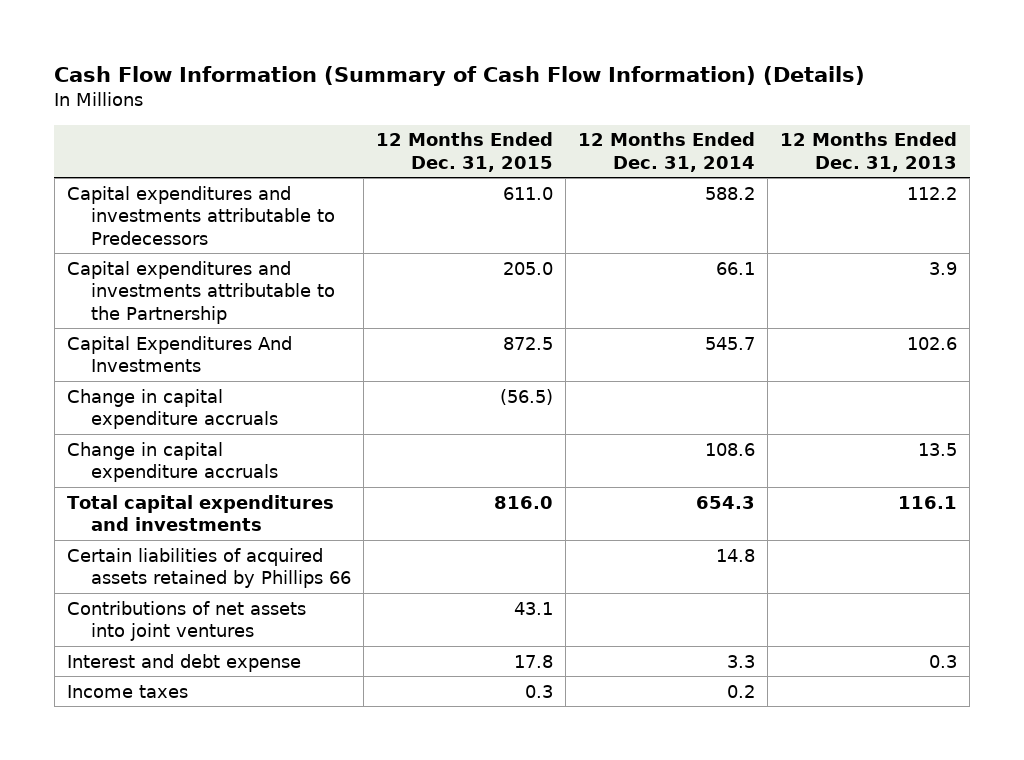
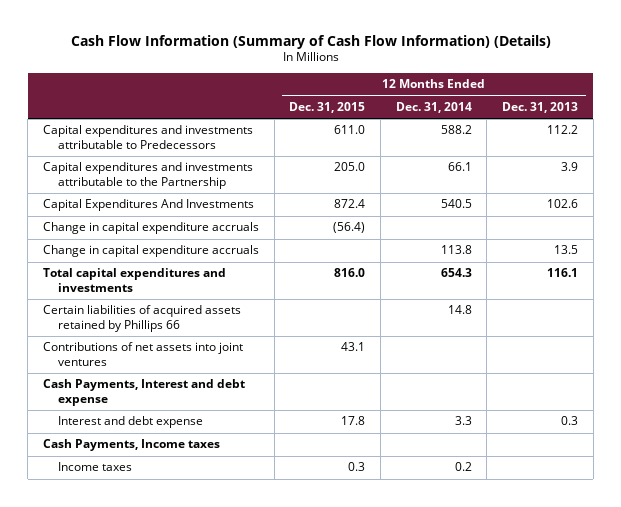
[502,336,553,350] 872.5 -> [334,199,366,209] 872.4
[704,336,755,350] 545.7 -> [440,199,472,209] 540.5
[499,388,553,405] (56.5) -> [333,222,366,234] (56.4)
[704,442,755,456] 108.6 -> [440,245,472,255] 113.8
none -> [42,379,245,407] Cash Payments, Interest and debt expense
none -> [42,439,220,452] Cash Payments, Income taxes

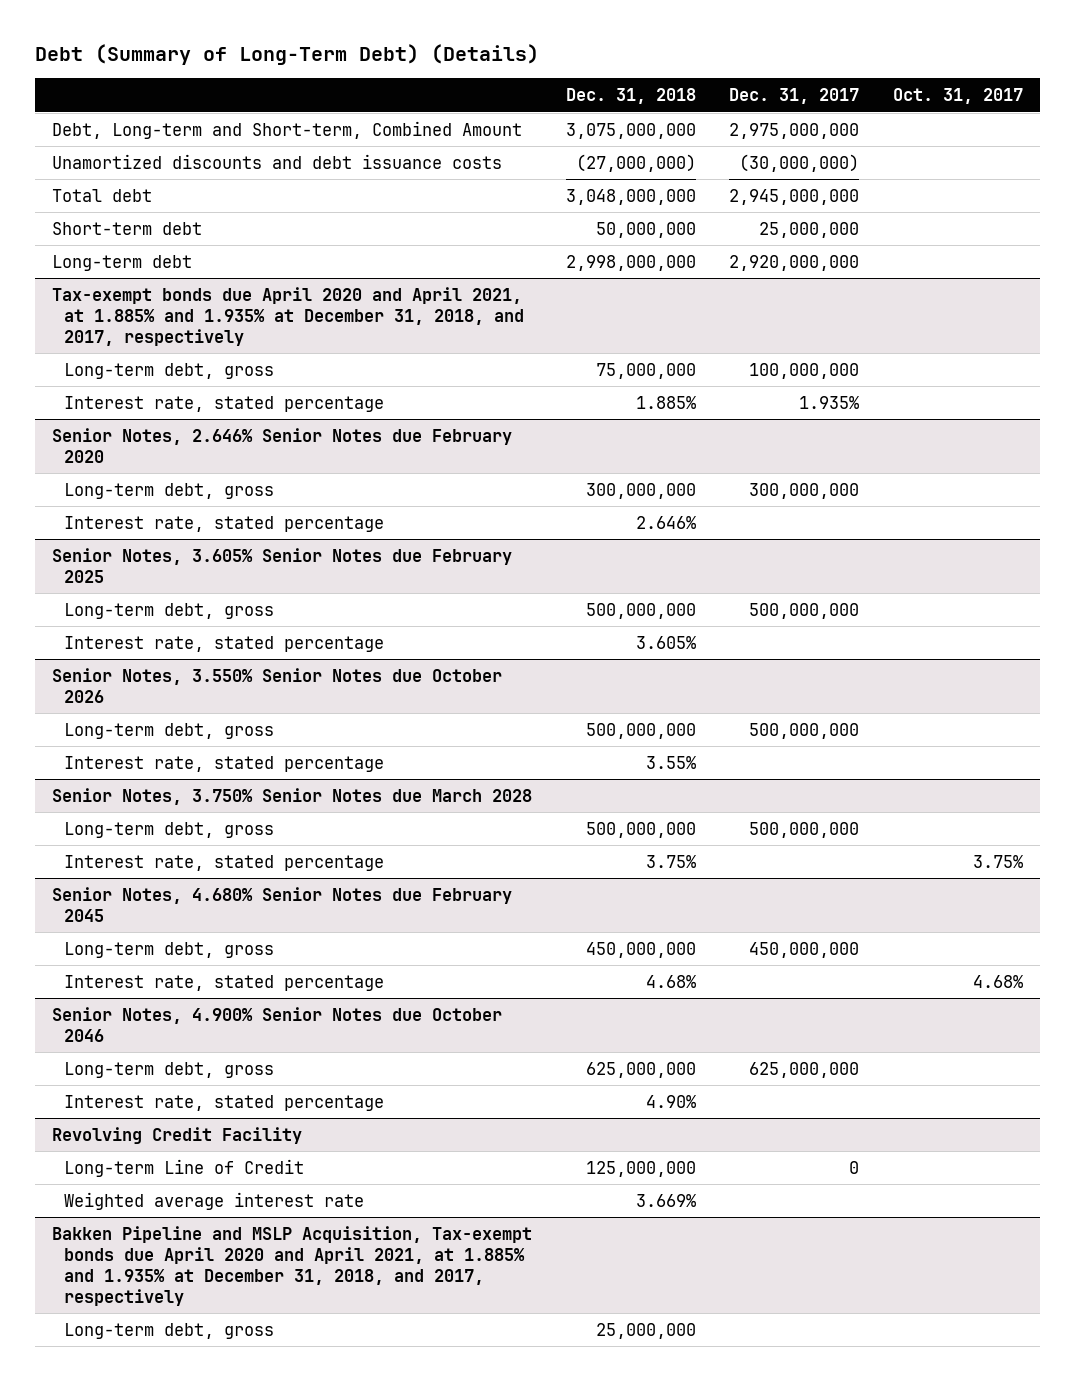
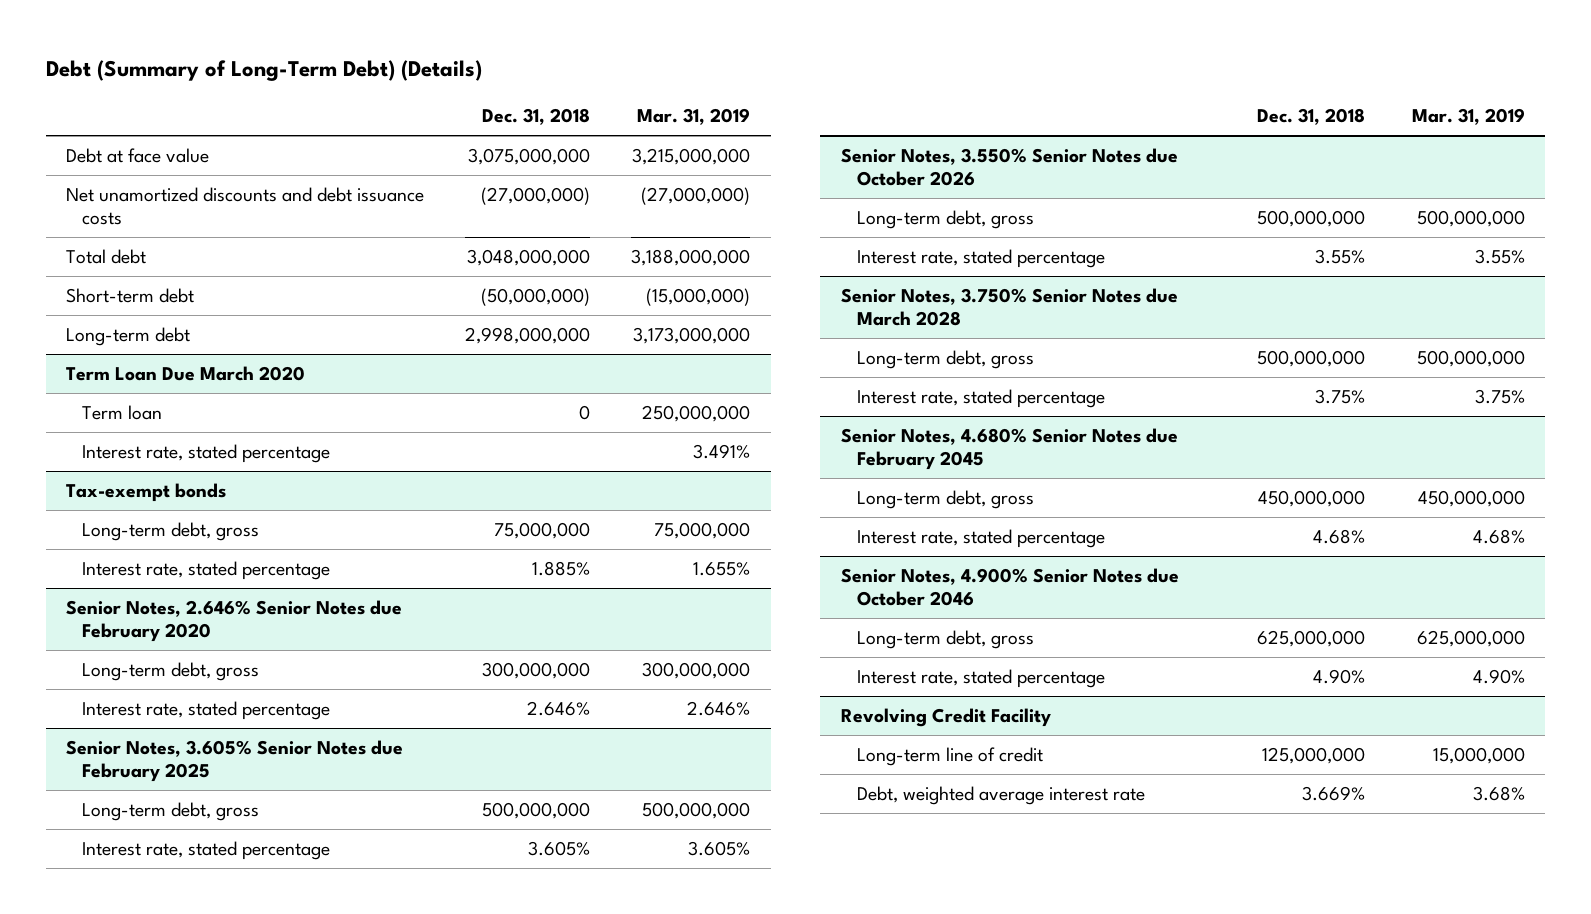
[729,87,860,104] Dec. 31, 2017 -> none
[892,87,1023,104] Oct. 31, 2017 -> none
none -> [637,108,751,126] Mar. 31, 2019
[52,120,523,139] Debt, Long-term and Short-term, Combined Amount -> [66,147,210,163] Debt at face value
[52,153,503,169] Unamortized discounts and debt issuance costs -> [66,186,425,226] Net unamortized discounts and debt issuance costs
[595,221,696,238] 50,000,000 -> [481,287,591,306] (50,000,000)
none -> [66,365,306,381] Term Loan Due March 2020
none -> [82,404,163,420] Term loan
none -> [82,443,331,463] Interest rate, stated percentage
[52,286,525,346] Tax-exempt bonds due April 2020 and April 2021, at 1.885% and 1.935% at December 31, 2018, and 2017, respectively -> [66,482,227,502] Tax-exempt bonds
[52,1225,533,1306] Bakken Pipeline and MSLP Acquisition, Tax-exempt bonds due April 2020 and April 2021, at 1.885% and 1.935% at December 31, 2018, and 2017, respectively -> none
[64,1322,275,1339] Long-term debt, gross -> none
[64,1158,305,1177] Long-term Line of Credit -> [856,746,1043,766] Long-term line of credit
[64,1191,365,1210] Weighted average interest rate -> [856,785,1145,805] Debt, weighted average interest rate

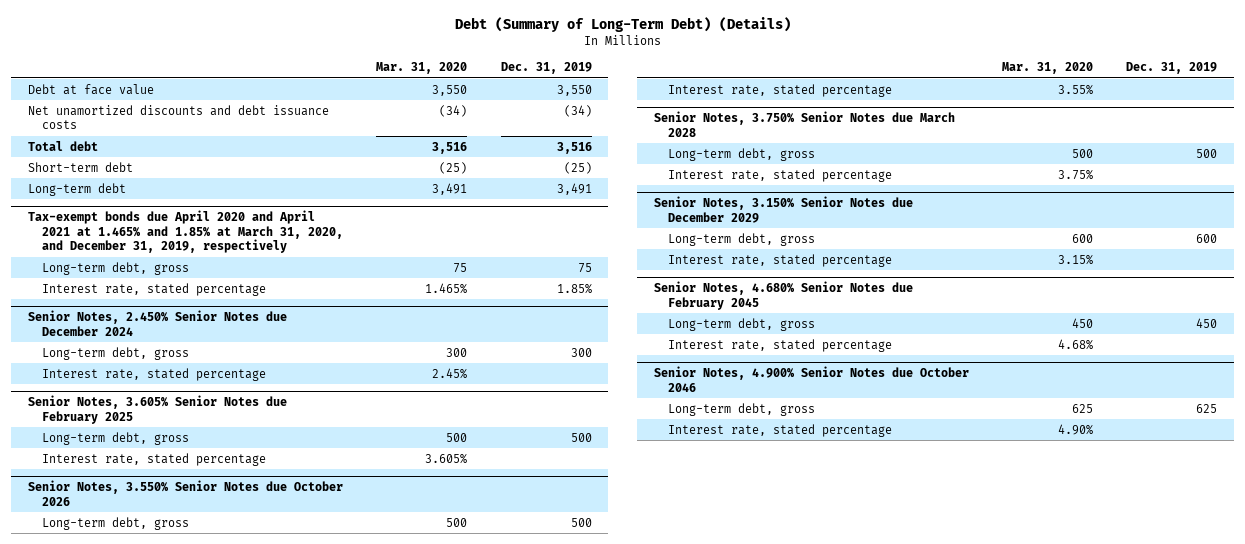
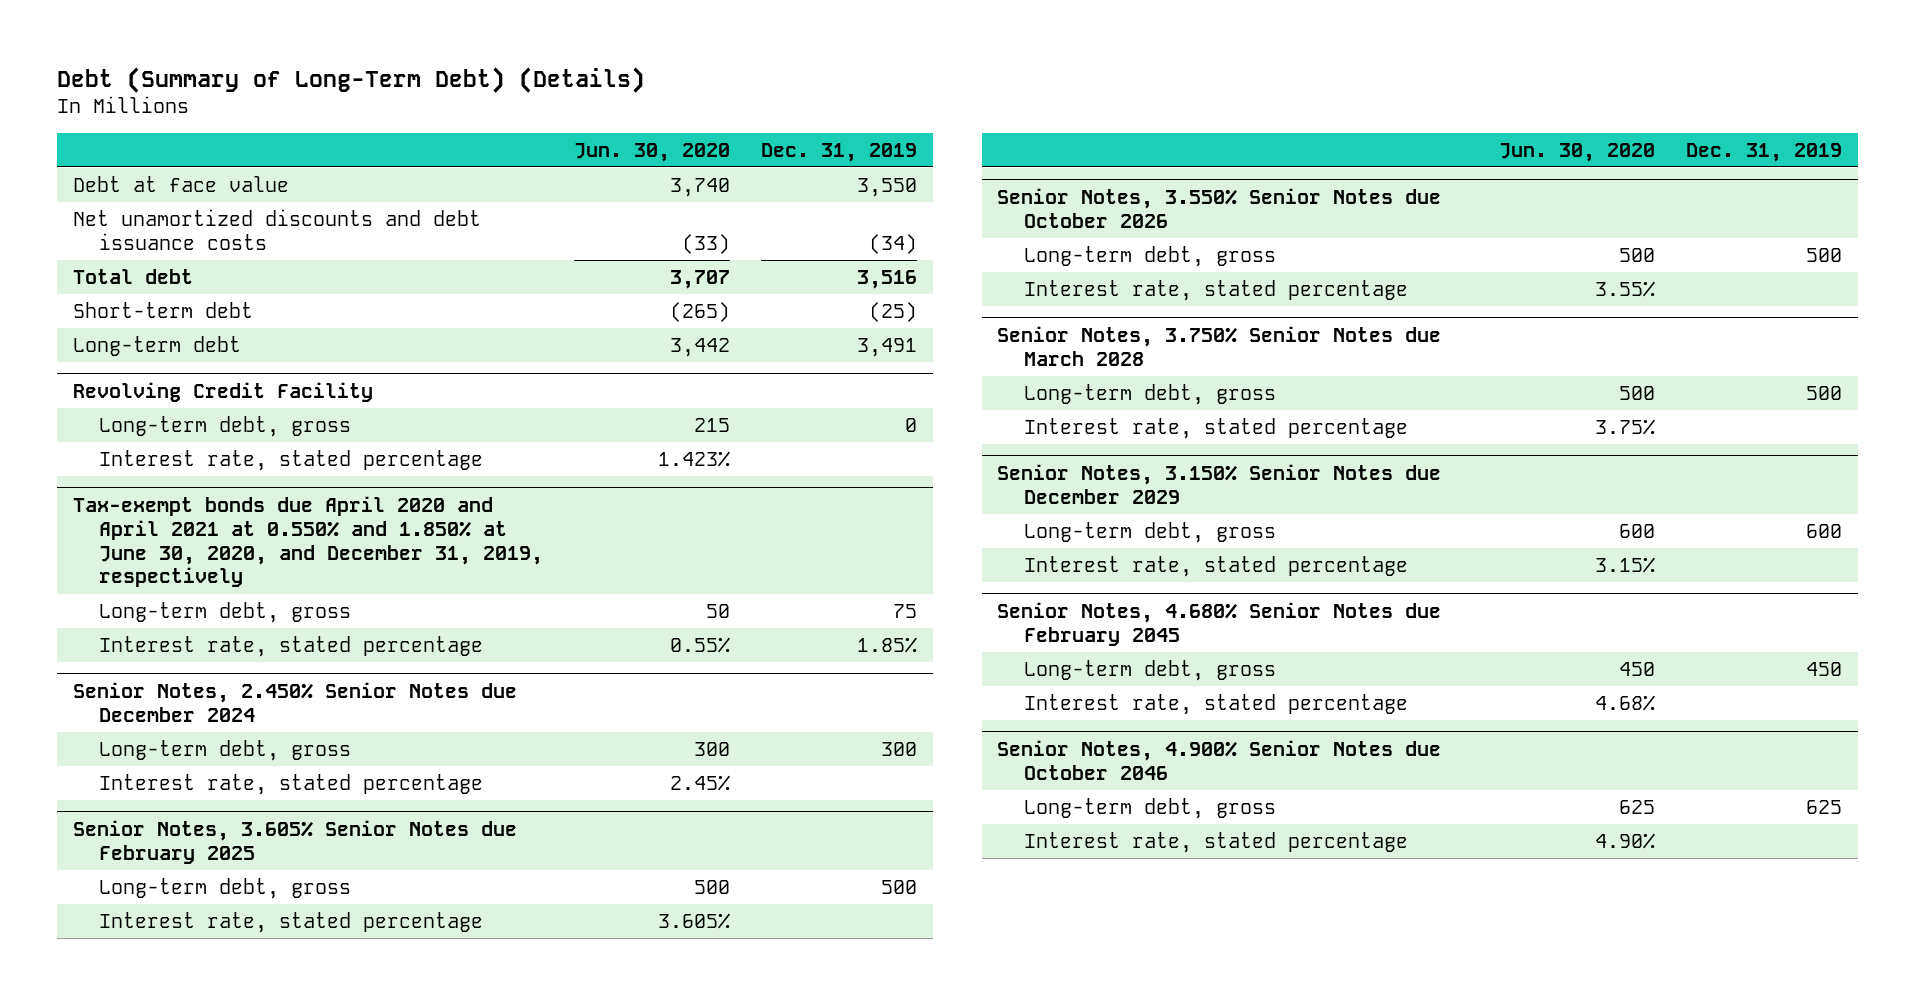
[376,62,468,75] Mar. 31, 2020 -> none
none -> [574,142,731,162] Jun. 30, 2020
none -> [72,381,373,402] Revolving Credit Facility
none -> [98,415,351,437] Long-term debt, gross
none -> [98,449,483,471] Interest rate, stated percentage
[27,209,343,254] Tax-exempt bonds due April 2020 and April 2021 at 1.465% and 1.85% at March 31, 2020, and December 31, 2019, respectively -> [72,495,543,588] Tax-exempt bonds due April 2020 and April 2021 at 0.550% and 1.850% at June 30, 2020, and December 31, 2019, respectively

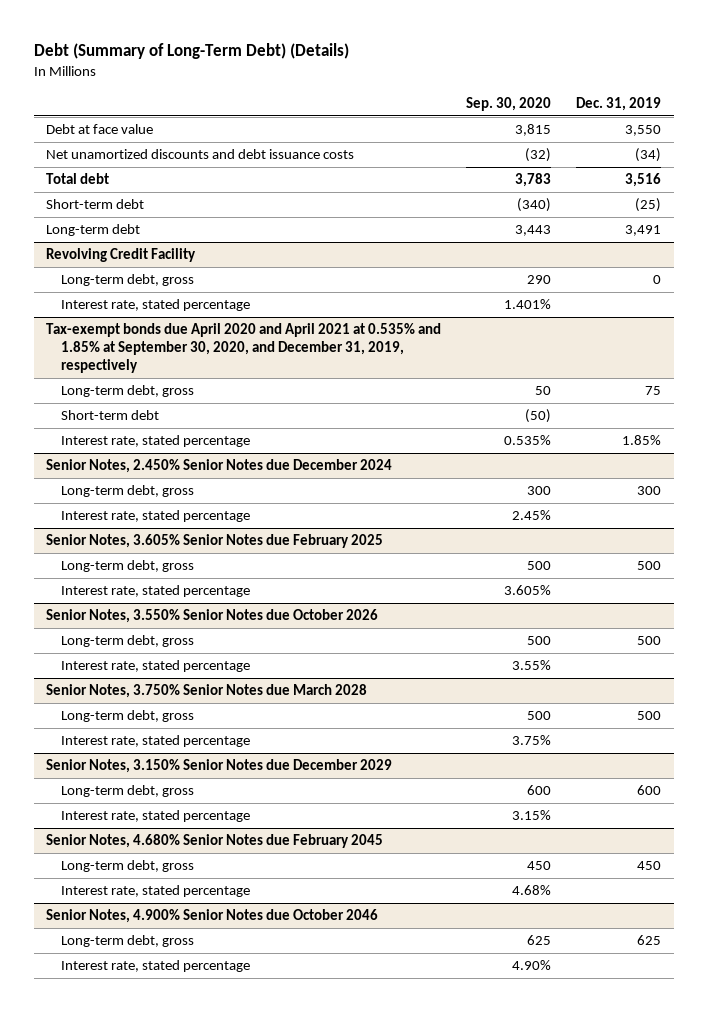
[574,142,731,162] Jun. 30, 2020 -> none
none -> [466,96,552,111] Sep. 30, 2020
[72,495,543,588] Tax-exempt bonds due April 2020 and April 2021 at 0.550% and 1.850% at June 30, 2020, and December 31, 2019, respectively -> [46,323,442,373] Tax-exempt bonds due April 2020 and April 2021 at 0.535% and 1.85% at September 30, 2020, and December 31, 2019, respectively
none -> [61,410,160,421] Short-term debt

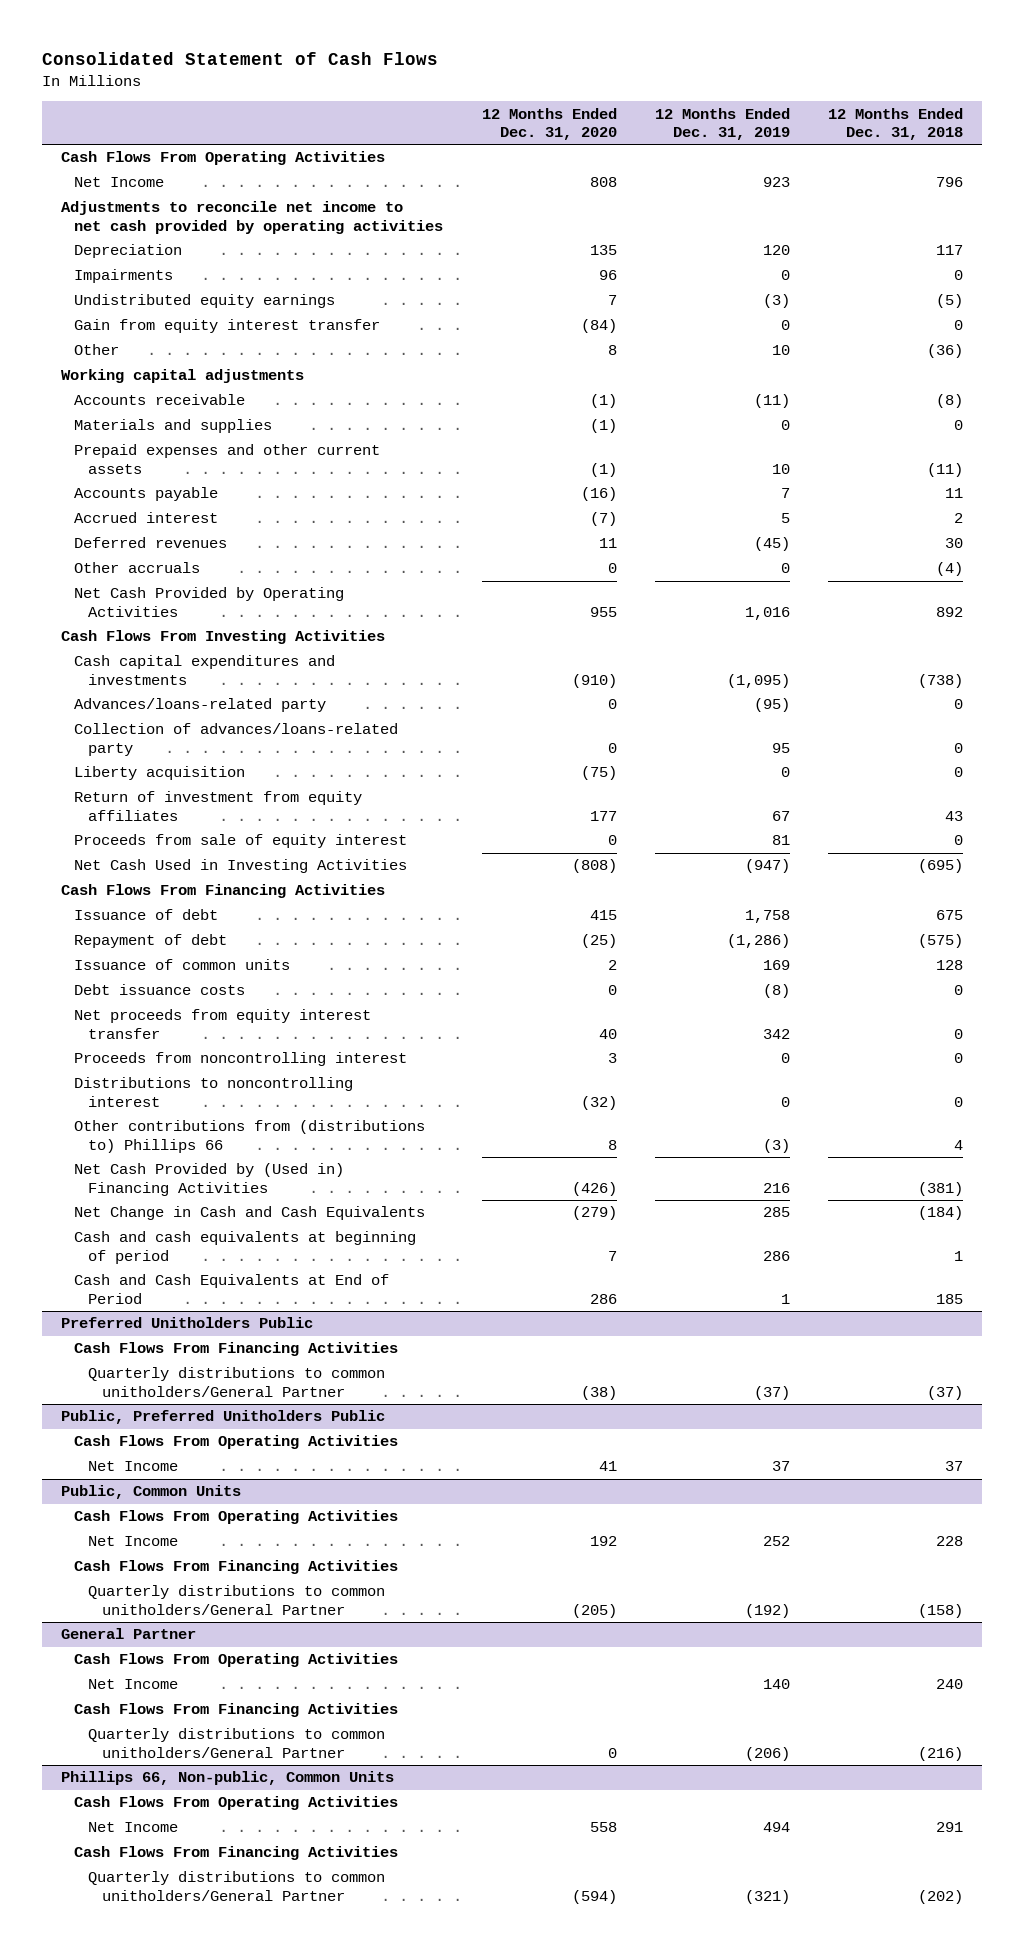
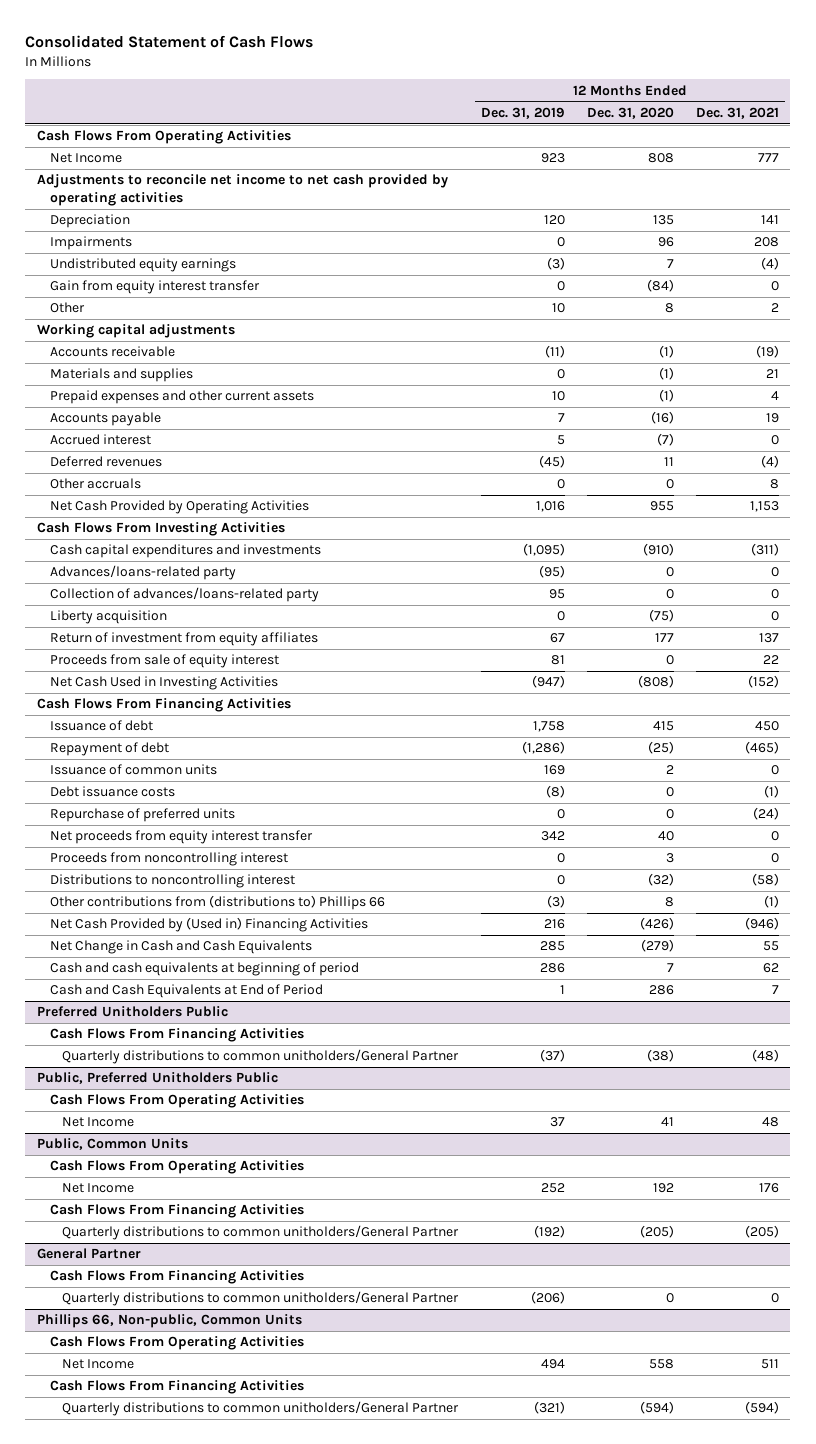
[827,107,963,140] 12 Months Ended Dec. 31, 2018 -> none
none -> [696,106,780,119] Dec. 31, 2021
none -> [49,808,235,823] Repurchase of preferred units
[74,1653,399,1668] Cash Flows From Operating Activities -> none
[88,1679,179,1690] Net Income -> none

